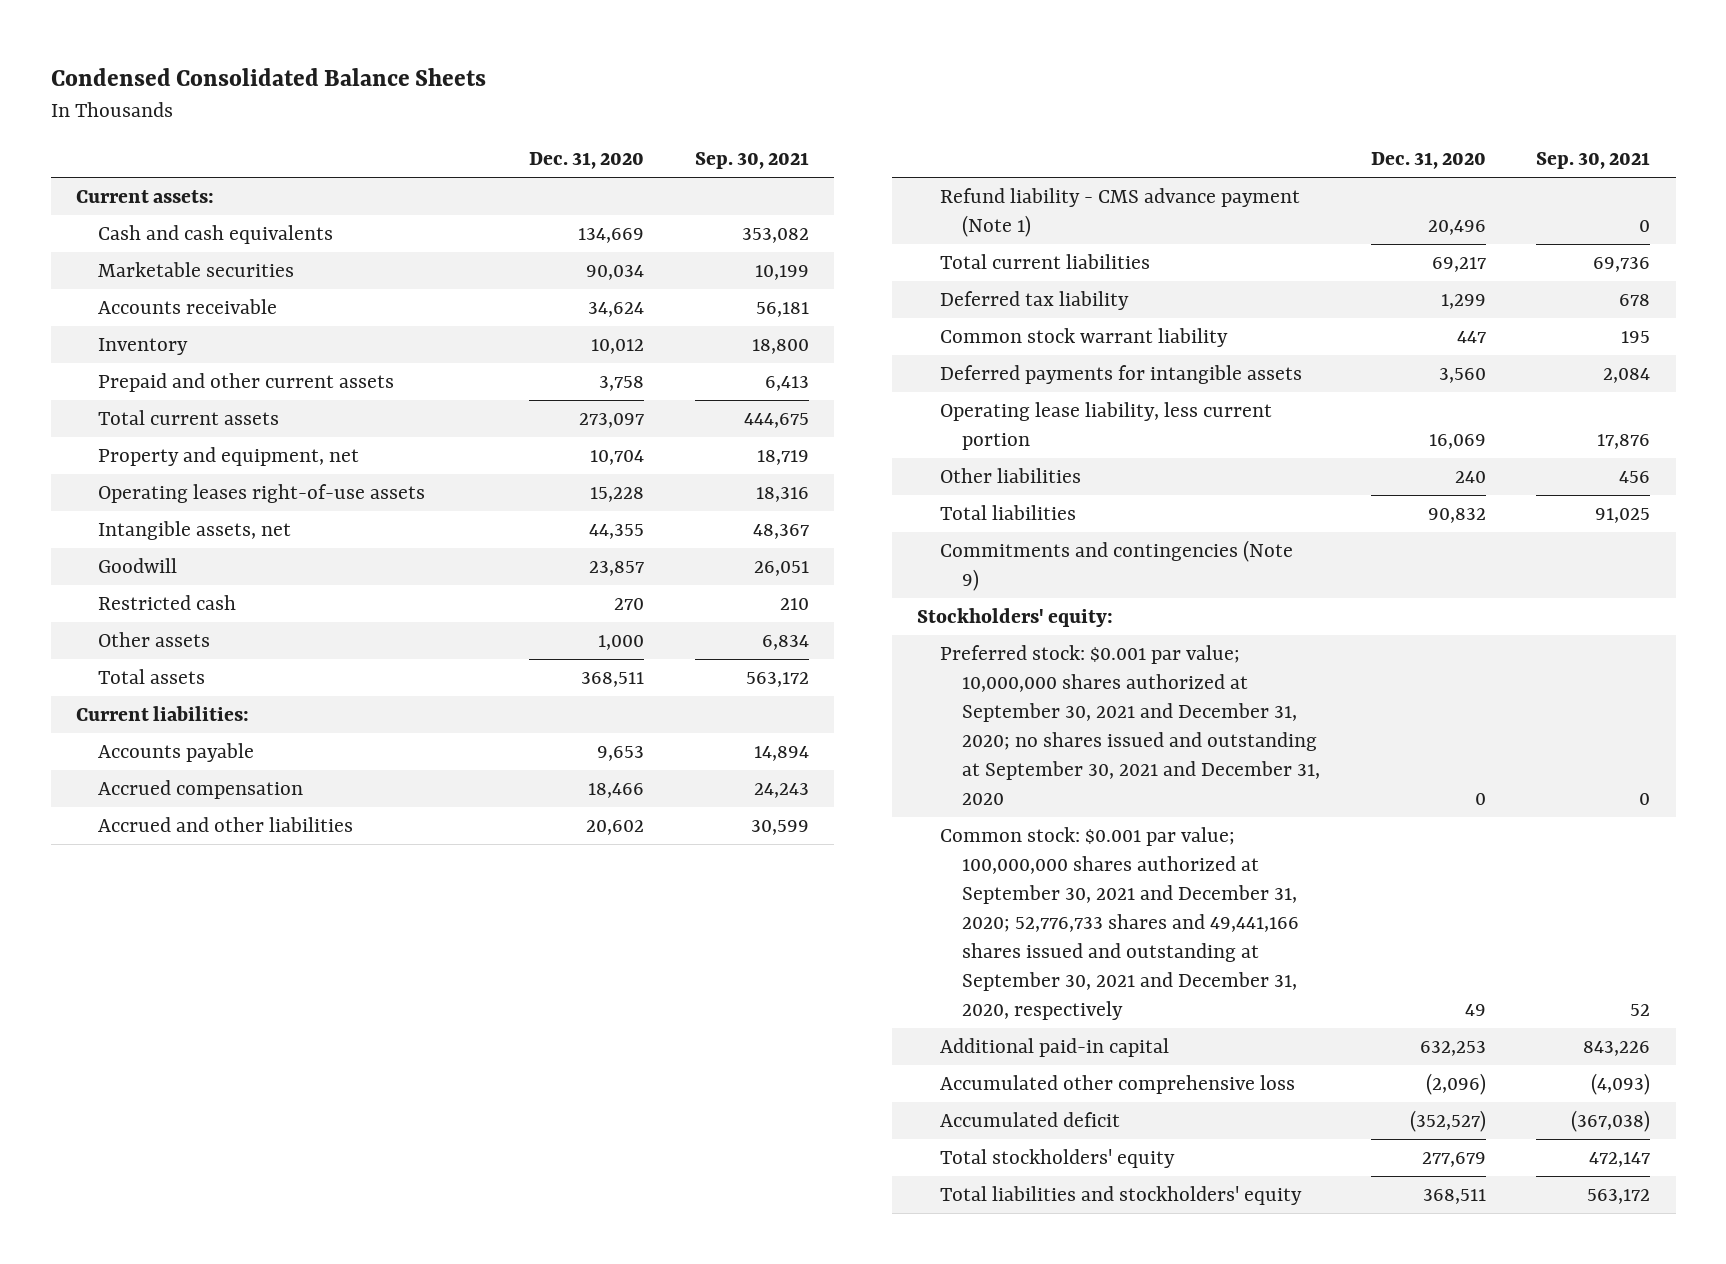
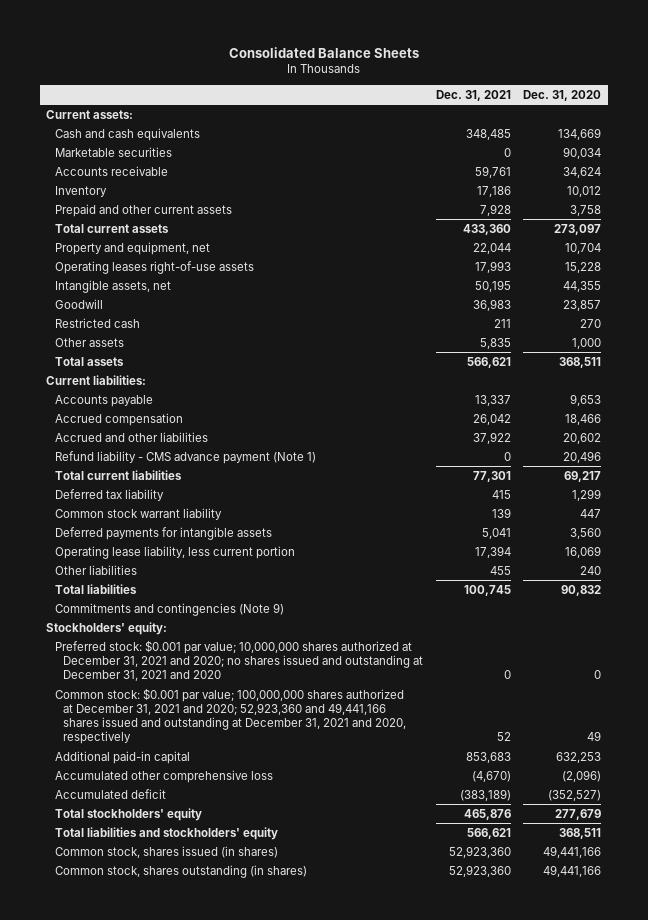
[50,68,486,87] Condensed Consolidated Balance Sheets -> [228,46,419,58] Consolidated Balance Sheets
[695,152,810,170] Sep. 30, 2021 -> none
none -> [435,89,511,101] Dec. 31, 2021
[939,644,1320,805] Preferred stock: $0.001 par value; 10,000,000 shares authorized at September 30, 2021 and December 31, 2020; no shares issued and outstanding at September 30, 2021 and December 31, 2020 -> [54,639,424,682] Preferred stock: $0.001 par value; 10,000,000 shares authorized at December 31, 2021 and 2020; no shares issued and outstanding at December 31, 2021 and 2020
[939,826,1299,1020] Common stock: $0.001 par value; 100,000,000 shares authorized at September 30, 2021 and December 31, 2020; 52,776,733 shares and 49,441,166 shares issued and outstanding at September 30, 2021 and December 31, 2020, respectively -> [54,687,407,745] Common stock: $0.001 par value; 100,000,000 shares authorized at December 31, 2021 and 2020; 52,923,360 and 49,441,166 shares issued and outstanding at December 31, 2021 and 2020, respectively
none -> [54,845,278,858] Common stock, shares issued (in shares)
none -> [54,864,307,878] Common stock, shares outstanding (in shares)

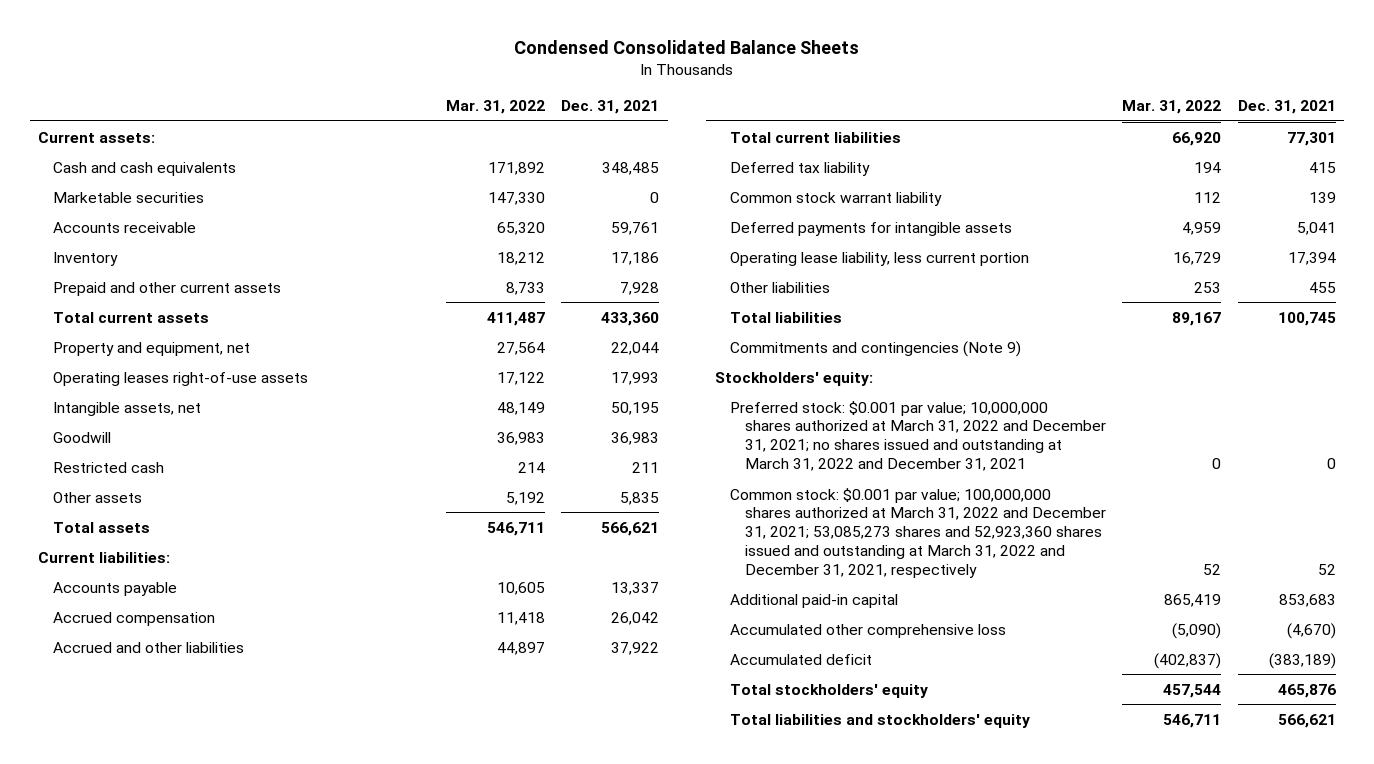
[228,46,419,58] Consolidated Balance Sheets -> [513,40,859,55] Condensed Consolidated Balance Sheets
[523,89,602,101] Dec. 31, 2020 -> none
none -> [445,100,545,115] Mar. 31, 2022
[54,450,316,464] Refund liability - CMS advance payment (Note 1) -> none
[54,639,424,682] Preferred stock: $0.001 par value; 10,000,000 shares authorized at December 31, 2021 and 2020; no shares issued and outstanding at December 31, 2021 and 2020 -> [729,400,1106,471] Preferred stock: $0.001 par value; 10,000,000 shares authorized at March 31, 2022 and December 31, 2021; no shares issued and outstanding at March 31, 2022 and December 31, 2021
[54,687,407,745] Common stock: $0.001 par value; 100,000,000 shares authorized at December 31, 2021 and 2020; 52,923,360 and 49,441,166 shares issued and outstanding at December 31, 2021 and 2020, respectively -> [729,487,1106,578] Common stock: $0.001 par value; 100,000,000 shares authorized at March 31, 2022 and December 31, 2021; 53,085,273 shares and 52,923,360 shares issued and outstanding at March 31, 2022 and December 31, 2021, respectively
[54,845,278,858] Common stock, shares issued (in shares) -> none
[54,864,307,878] Common stock, shares outstanding (in shares) -> none

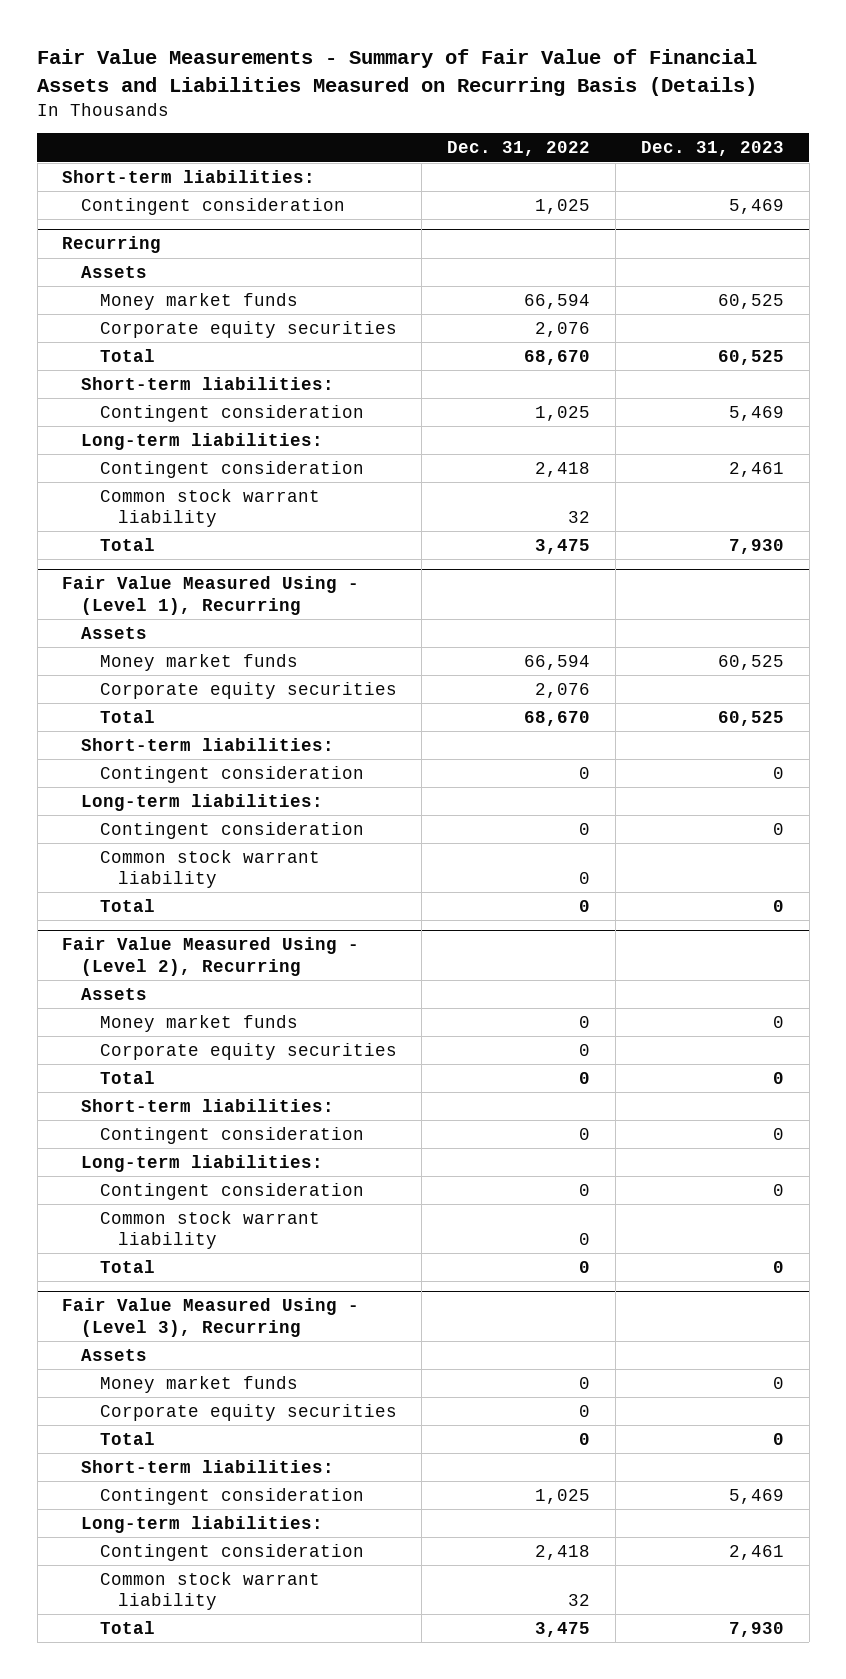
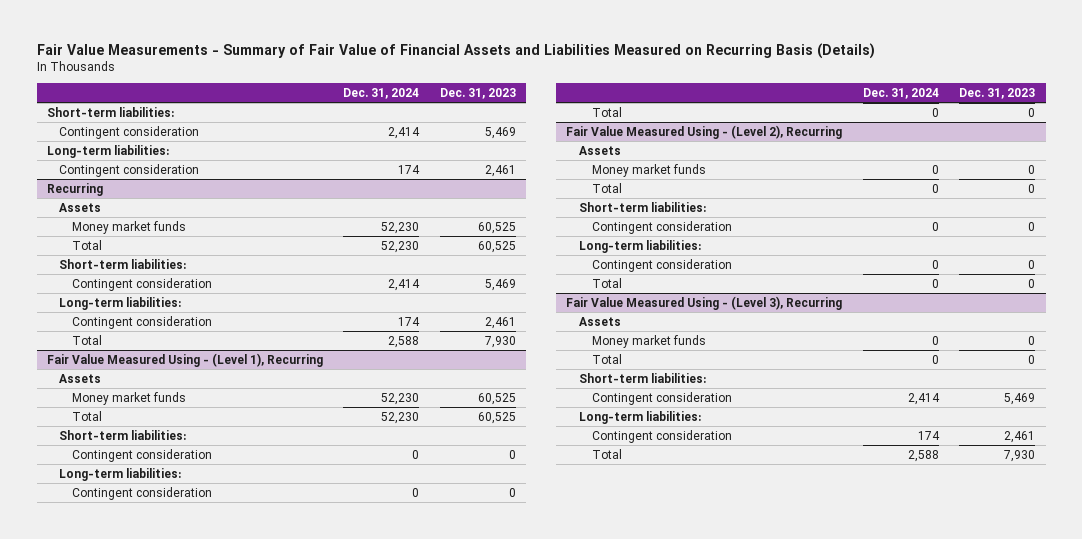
[447,141,591,157] Dec. 31, 2022 -> none
none -> [343,88,420,100] Dec. 31, 2024
none -> [46,144,169,158] Long-term liabilities:
none -> [59,163,200,177] Contingent consideration
[99,320,397,338] Corporate equity securities -> none
[99,488,320,528] Common stock warrant liability -> none
[99,681,397,699] Corporate equity securities -> none
[99,849,320,889] Common stock warrant liability -> none
[99,1042,397,1060] Corporate equity securities -> none
[99,1210,320,1250] Common stock warrant liability -> none
[99,1403,397,1421] Corporate equity securities -> none
[99,1571,320,1611] Common stock warrant liability -> none

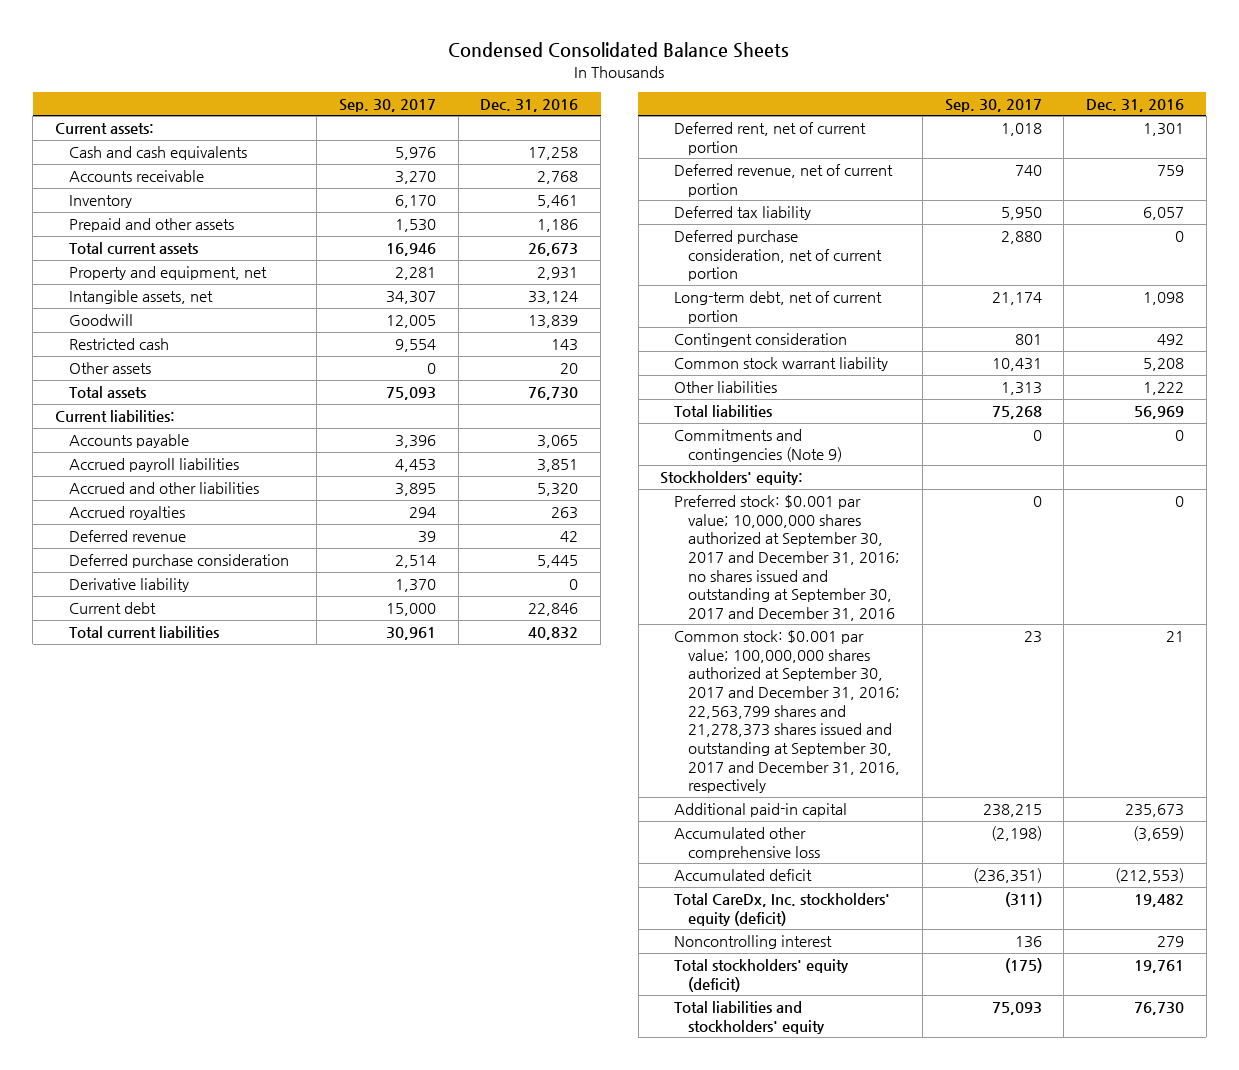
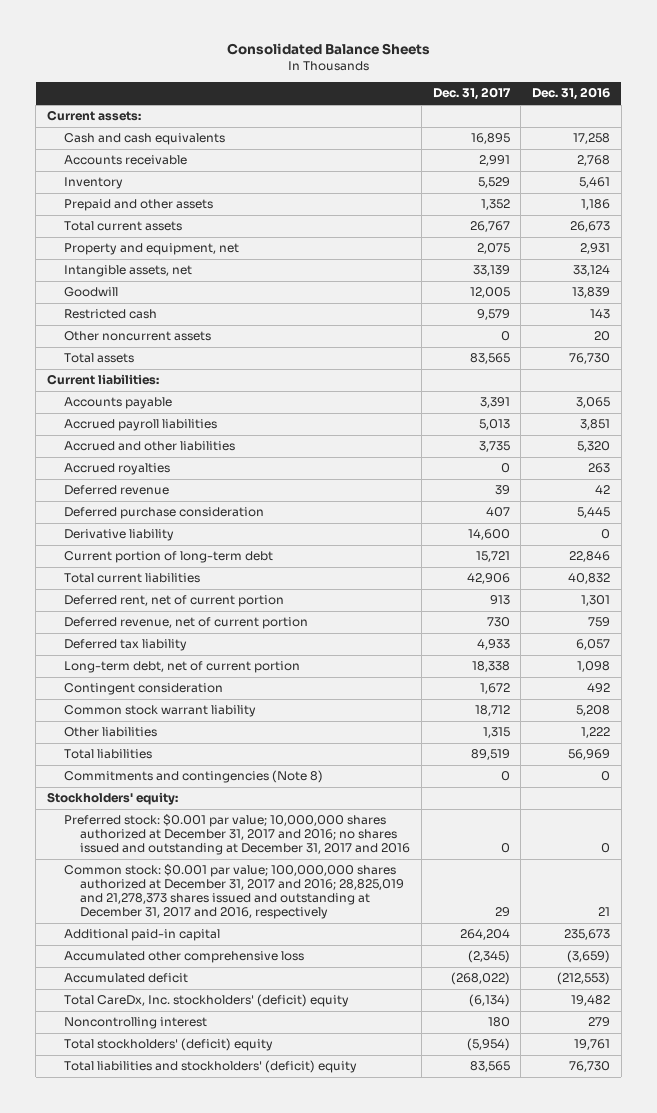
[448,42,790,59] Condensed Consolidated Balance Sheets -> [226,43,430,56] Consolidated Balance Sheets
[339,98,437,112] Sep. 30, 2017 -> none
none -> [432,87,511,101] Dec. 31, 2017
[68,362,151,375] Other assets -> [63,331,211,342] Other noncurrent assets
[68,602,156,615] Current debt -> [63,551,273,564] Current portion of long-term debt
[674,230,883,282] Deferred purchase consideration, net of current portion -> none
[674,429,843,462] Commitments and contingencies (Note 9) -> [63,770,323,784] Commitments and contingencies (Note 8)
[674,495,901,621] Preferred stock: $0.001 par value; 10,000,000 shares authorized at September 30, 2017 and December 31, 2016; no shares issued and outstanding at September 30, 2017 and December 31, 2016 -> [63,814,411,856] Preferred stock: $0.001 par value; 10,000,000 shares authorized at December 31, 2017 and 2016; no shares issued and outstanding at December 31, 2017 and 2016
[674,630,901,794] Common stock: $0.001 par value; 100,000,000 shares authorized at September 30, 2017 and December 31, 2016; 22,563,799 shares and 21,278,373 shares issued and outstanding at September 30, 2017 and December 31, 2016, respectively -> [63,864,405,920] Common stock: $0.001 par value; 100,000,000 shares authorized at December 31, 2017 and 2016; 28,825,019 and 21,278,373 shares issued and outstanding at December 31, 2017 and 2016, respectively
[674,893,891,926] Total CareDx, Inc. stockholders' equity (deficit) -> [63,994,349,1008] Total CareDx, Inc. stockholders' (deficit) equity
[674,959,850,992] Total stockholders' equity (deficit) -> [63,1038,273,1052] Total stockholders' (deficit) equity
[674,1001,826,1034] Total liabilities and stockholders' equity -> [63,1060,357,1074] Total liabilities and stockholders' (deficit) equity

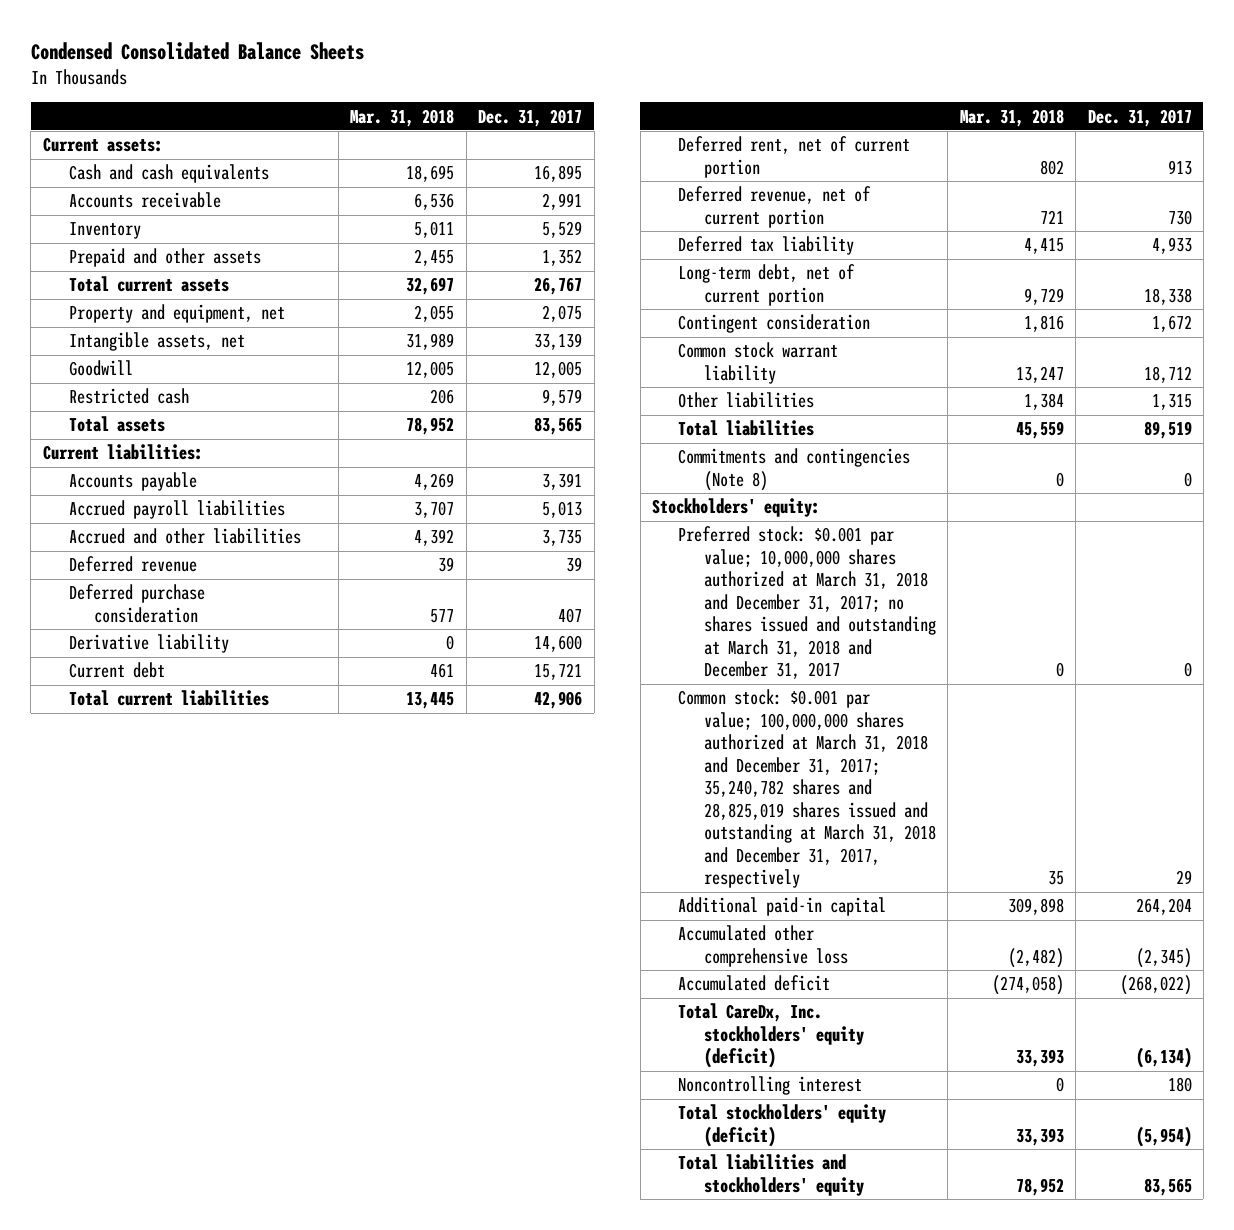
[226,43,430,56] Consolidated Balance Sheets -> [30,42,364,61] Condensed Consolidated Balance Sheets
[532,87,611,101] Dec. 31, 2016 -> none
none -> [350,108,455,127] Mar. 31, 2018
[63,331,211,342] Other noncurrent assets -> none
[63,463,170,476] Accrued royalties -> none
[63,551,273,564] Current portion of long-term debt -> [68,662,165,679] Current debt
[63,814,411,856] Preferred stock: $0.001 par value; 10,000,000 shares authorized at December 31, 2017 and 2016; no shares issued and outstanding at December 31, 2017 and 2016 -> [677,526,936,680] Preferred stock: $0.001 par value; 10,000,000 shares authorized at March 31, 2018 and December 31, 2017; no shares issued and outstanding at March 31, 2018 and December 31, 2017
[63,864,405,920] Common stock: $0.001 par value; 100,000,000 shares authorized at December 31, 2017 and 2016; 28,825,019 and 21,278,373 shares issued and outstanding at December 31, 2017 and 2016, respectively -> [677,689,936,889] Common stock: $0.001 par value; 100,000,000 shares authorized at March 31, 2018 and December 31, 2017; 35,240,782 shares and 28,825,019 shares issued and outstanding at March 31, 2018 and December 31, 2017, respectively
[63,994,349,1008] Total CareDx, Inc. stockholders' (deficit) equity -> [677,1003,864,1069] Total CareDx, Inc. stockholders' equity (deficit)
[63,1038,273,1052] Total stockholders' (deficit) equity -> [677,1104,886,1147] Total stockholders' equity (deficit)
[63,1060,357,1074] Total liabilities and stockholders' (deficit) equity -> [677,1154,864,1196] Total liabilities and stockholders' equity

